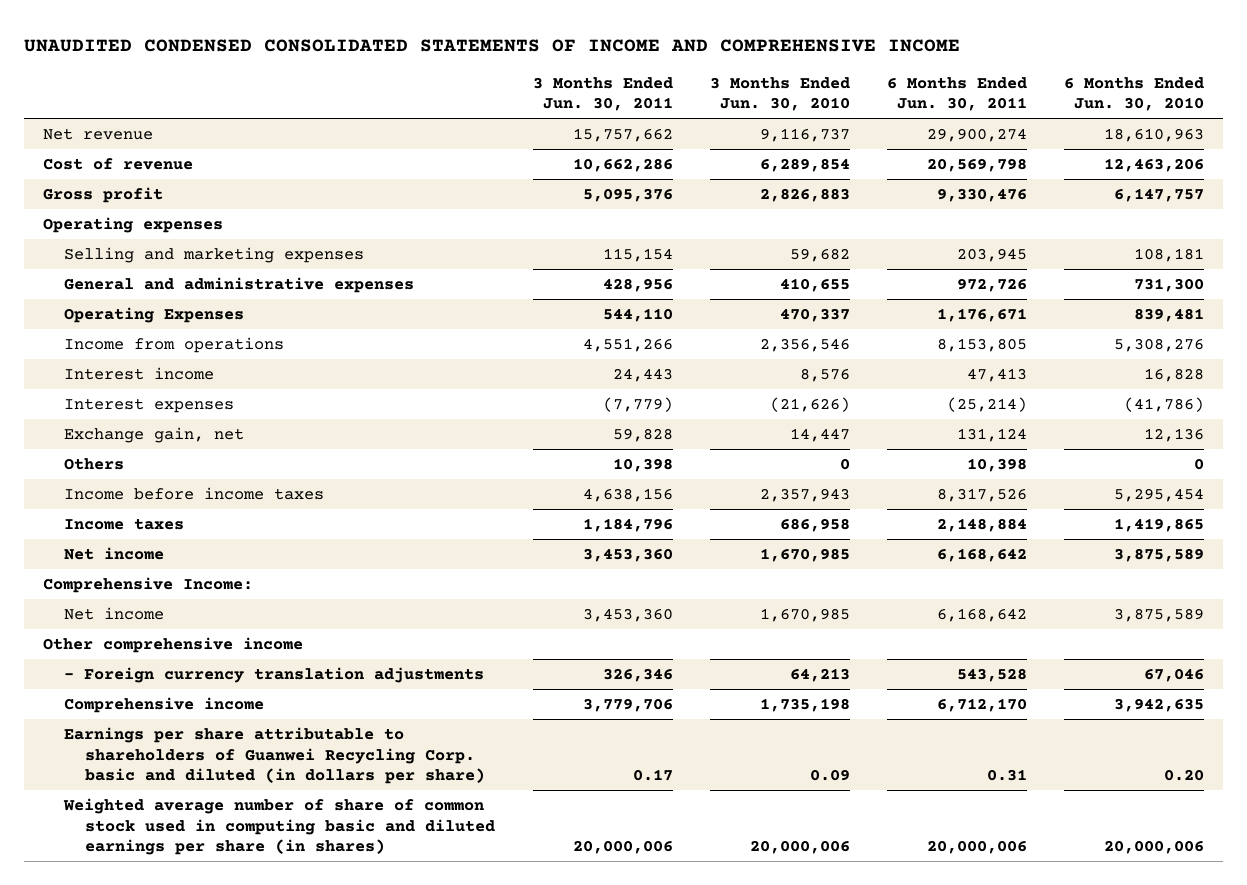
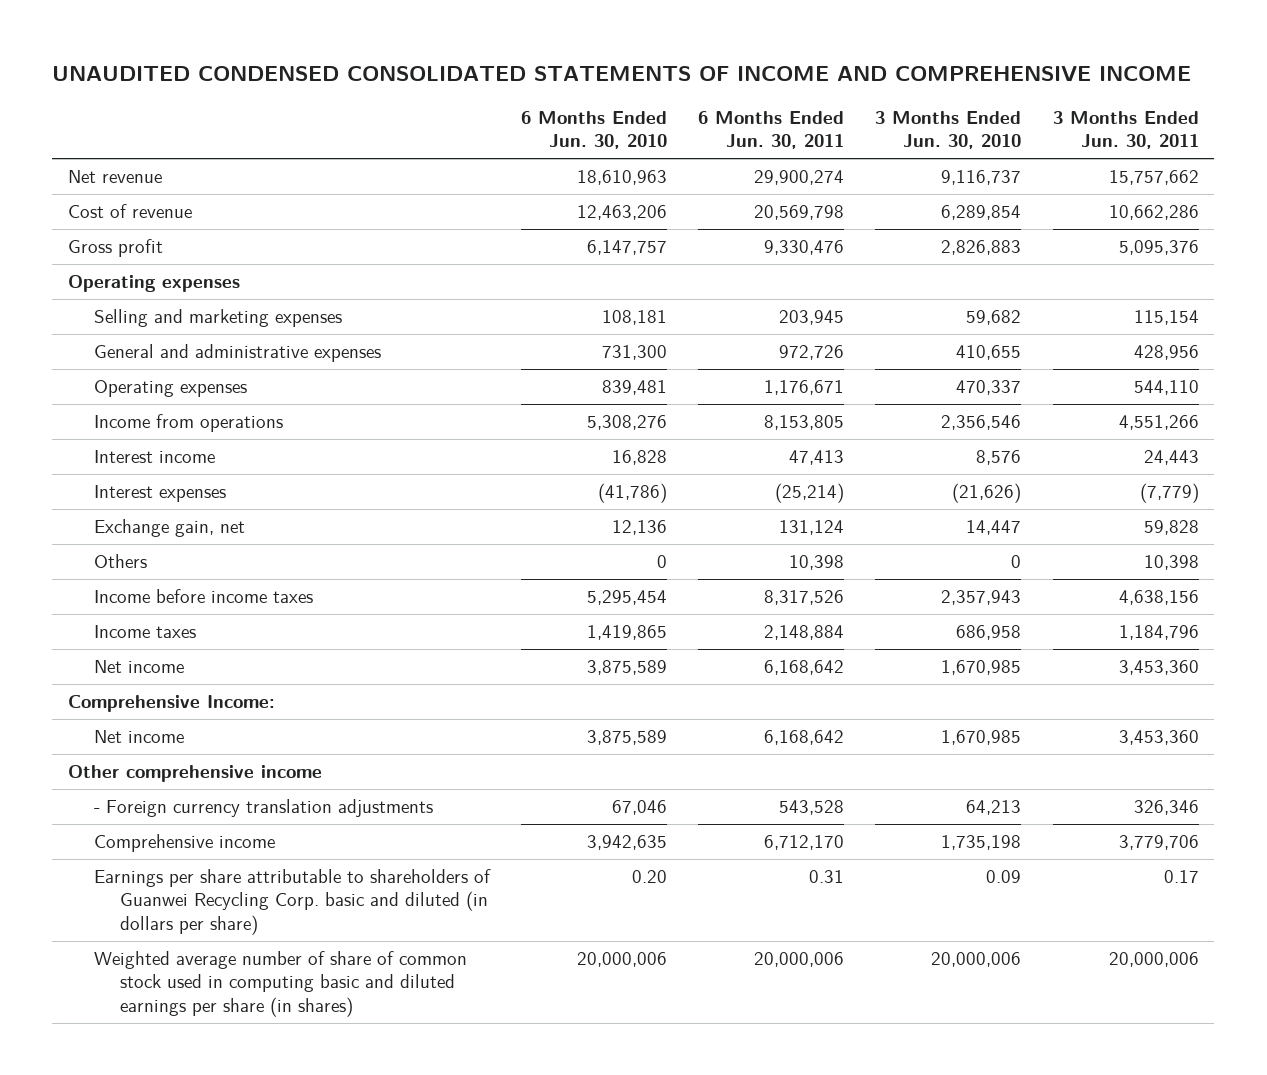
[64,307,245,324] Operating Expenses -> [94,379,248,397] Operating expenses

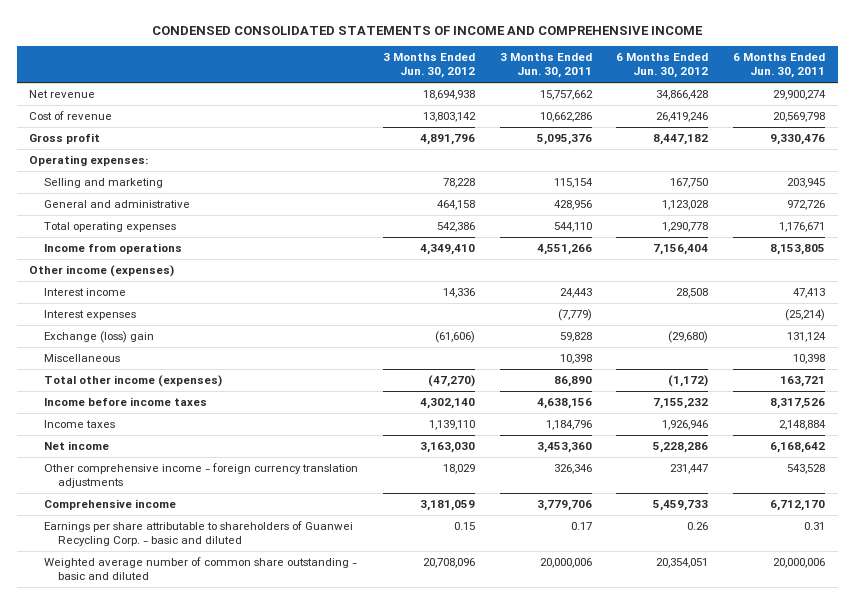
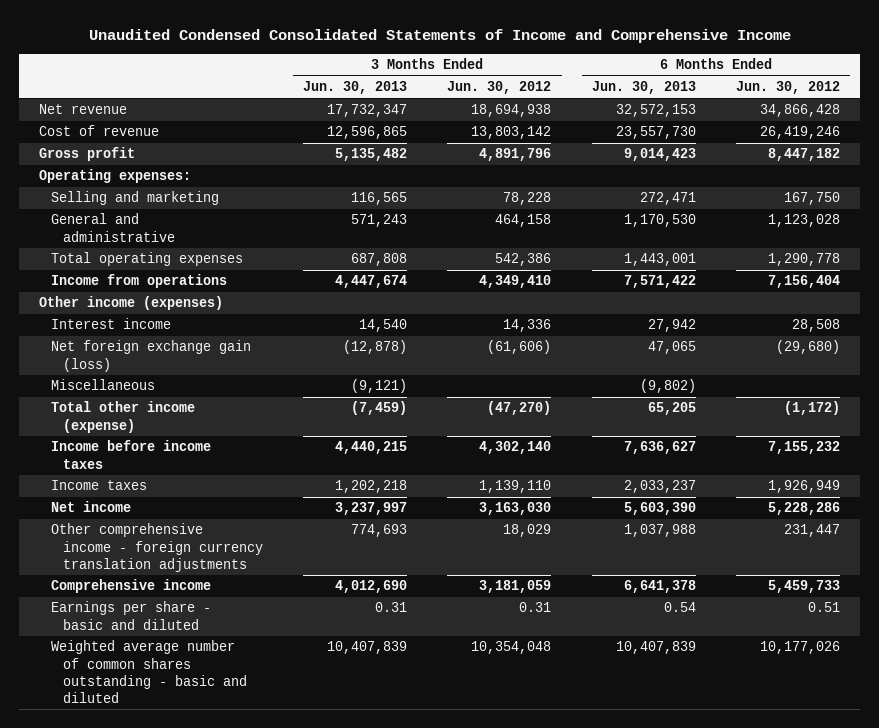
[152,25,704,35] CONDENSED CONSOLIDATED STATEMENTS OF INCOME AND COMPREHENSIVE INCOME -> [88,29,791,44] Unaudited Condensed Consolidated Statements of Income and Comprehensive Income
[499,53,592,79] 3 Months Ended Jun. 30, 2011 -> none
[733,53,826,79] 6 Months Ended Jun. 30, 2011 -> none
none -> [303,81,408,95] Jun. 30, 2013
none -> [591,81,696,95] Jun. 30, 2013
[43,310,136,321] Interest expenses -> none
[43,331,154,344] Exchange (loss) gain -> [51,340,252,372] Net foreign exchange gain (loss)
[43,375,222,388] Total other income (expenses) -> [51,401,196,433] Total other income (expense)
[662,420,709,431] 1,926,946 -> [767,480,840,494] 1,926,949
[43,521,353,547] Earnings per share attributable to shareholders of Guanwei Recycling Corp. - basic and diluted -> [51,601,212,630] Earnings per share - basic and diluted
[453,522,475,531] 0.15 -> [519,602,552,613] 0.31
[687,522,709,531] 0.26 -> [807,602,840,613] 0.51
[43,557,357,581] Weighted average number of common share outstanding - basic and diluted -> [51,640,248,703] Weighted average number of common shares outstanding - basic and diluted
[422,558,475,569] 20,708,096 -> [471,641,552,655] 10,354,048
[656,558,709,569] 20,354,051 -> [759,641,840,655] 10,177,026

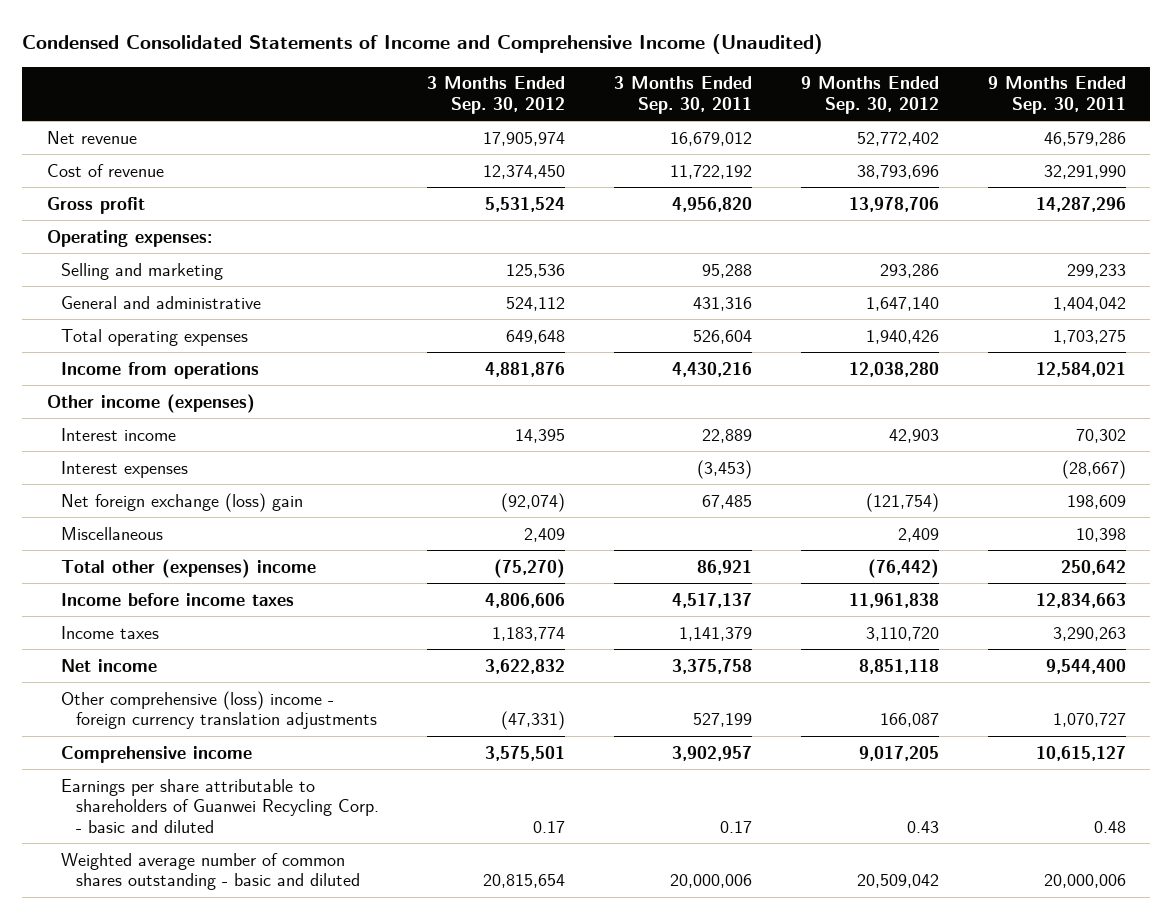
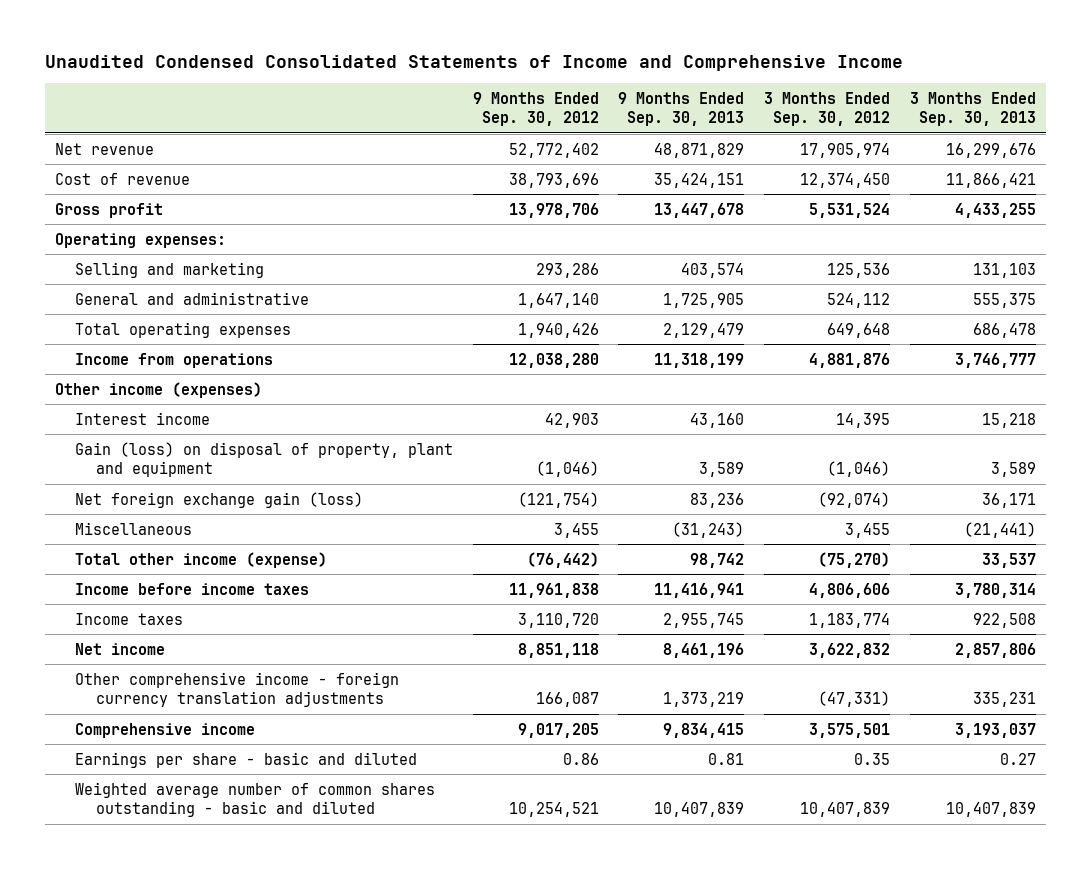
[22,34,824,55] Condensed Consolidated Statements of Income and Comprehensive Income (Unaudited) -> [44,55,903,72] Unaudited Condensed Consolidated Statements of Income and Comprehensive Income
[614,76,753,114] 3 Months Ended Sep. 30, 2011 -> none
[987,76,1126,114] 9 Months Ended Sep. 30, 2011 -> none
none -> [618,91,745,127] 9 Months Ended Sep. 30, 2013
none -> [909,91,1036,127] 3 Months Ended Sep. 30, 2013
[61,460,189,478] Interest expenses -> none
none -> [75,441,454,478] Gain (loss) on disposal of property, plant and equipment
[61,492,304,512] Net foreign exchange (loss) gain -> [75,491,364,508] Net foreign exchange gain (loss)
[524,527,566,542] 2,409 -> [845,522,891,538] 3,455
[897,527,939,542] 2,409 -> [553,522,599,538] 3,455
[61,558,317,578] Total other (expenses) income -> [75,551,328,568] Total other income (expense)
[61,690,377,730] Other comprehensive (loss) income - foreign currency translation adjustments -> [75,671,400,708] Other comprehensive income - foreign currency translation adjustments
[61,778,379,834] Earnings per share attributable to shareholders of Guanwei Recycling Corp. - basic and diluted -> [75,751,418,768] Earnings per share - basic and diluted
[533,821,566,834] 0.17 -> [854,752,891,765] 0.35
[906,821,939,834] 0.43 -> [562,752,599,765] 0.86
[483,874,566,889] 20,815,654 -> [800,802,891,818] 10,407,839
[856,874,939,889] 20,509,042 -> [508,802,599,818] 10,254,521

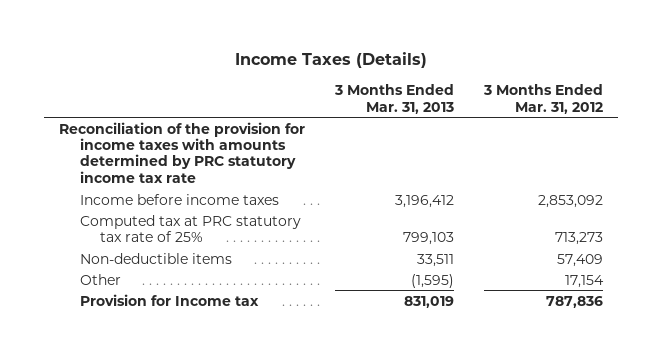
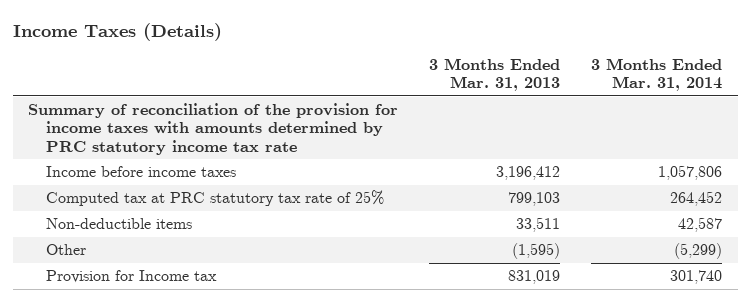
[483,84,604,114] 3 Months Ended Mar. 31, 2012 -> none
none -> [591,58,723,92] 3 Months Ended Mar. 31, 2014
[58,121,305,183] Reconciliation of the provision for income taxes with amounts determined by PRC statutory income tax rate -> [28,103,399,155] Summary of reconciliation of the provision for income taxes with amounts determined by PRC statutory income tax rate

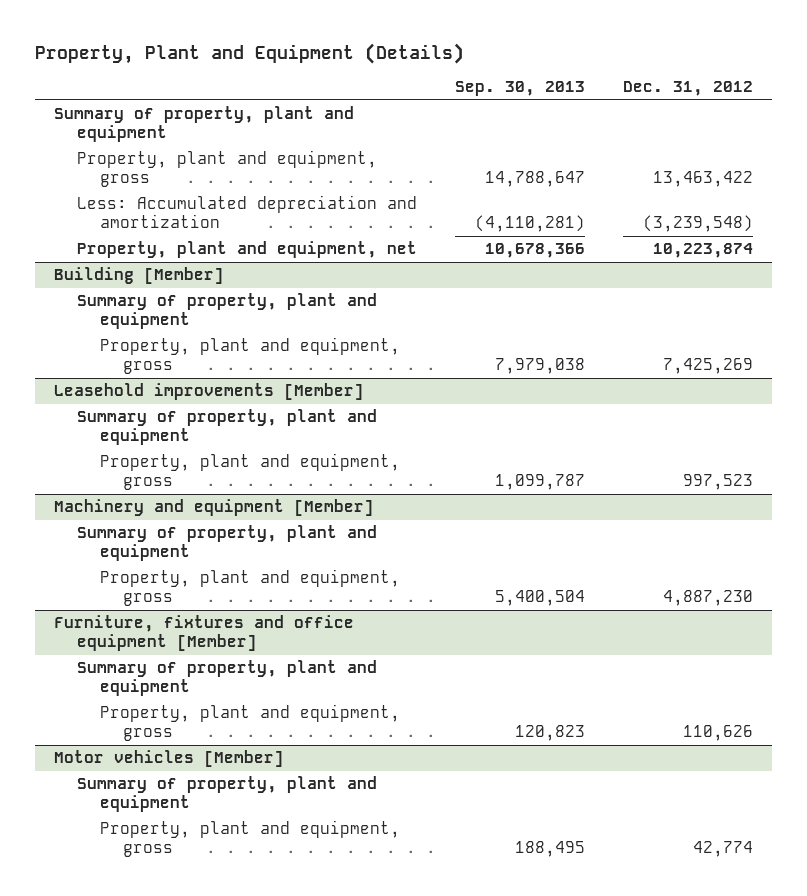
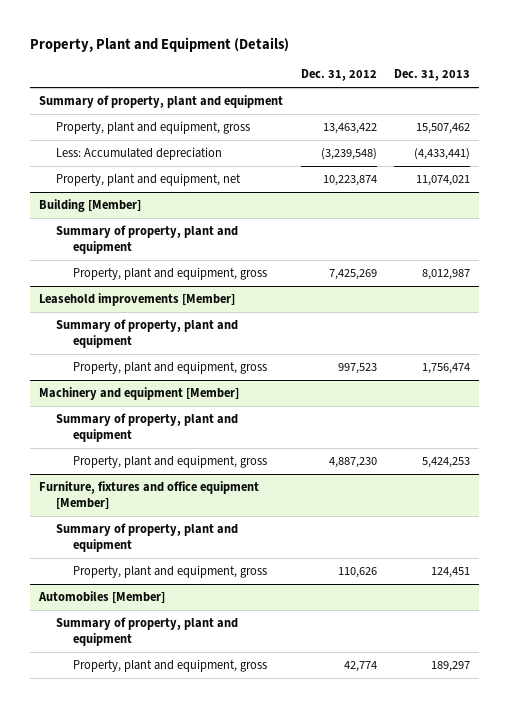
[455,81,586,97] Sep. 30, 2013 -> none
none -> [394,69,471,82] Dec. 31, 2013
[77,195,418,229] Less: Accumulated depreciation and amortization -> [55,146,222,160] Less: Accumulated depreciation
[54,750,285,768] Motor vehicles [Member] -> none
none -> [37,590,165,603] Automobiles [Member]

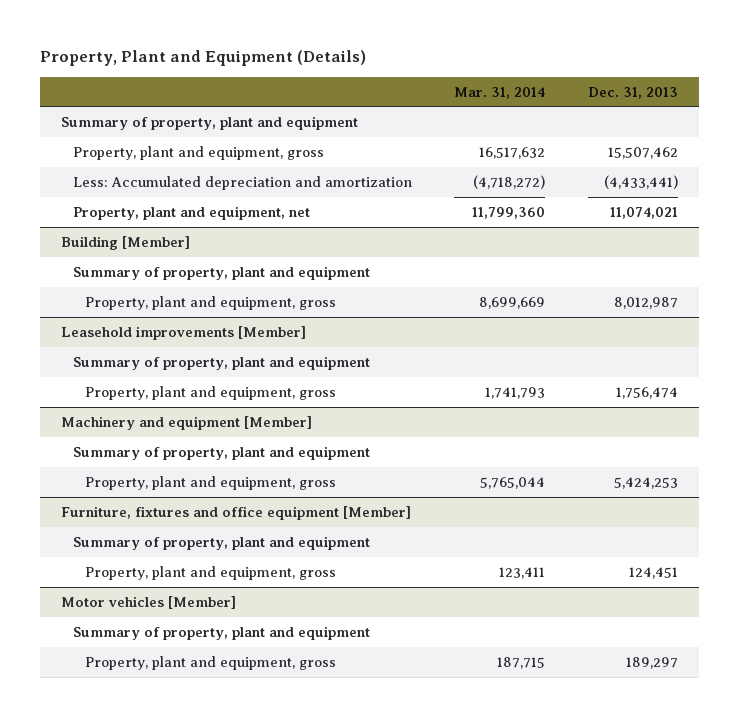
[300,69,377,82] Dec. 31, 2012 -> none
none -> [454,86,546,99] Mar. 31, 2014
[55,146,222,160] Less: Accumulated depreciation -> [72,175,412,190] Less: Accumulated depreciation and amortization
[37,590,165,603] Automobiles [Member] -> none
none -> [60,595,236,609] Motor vehicles [Member]

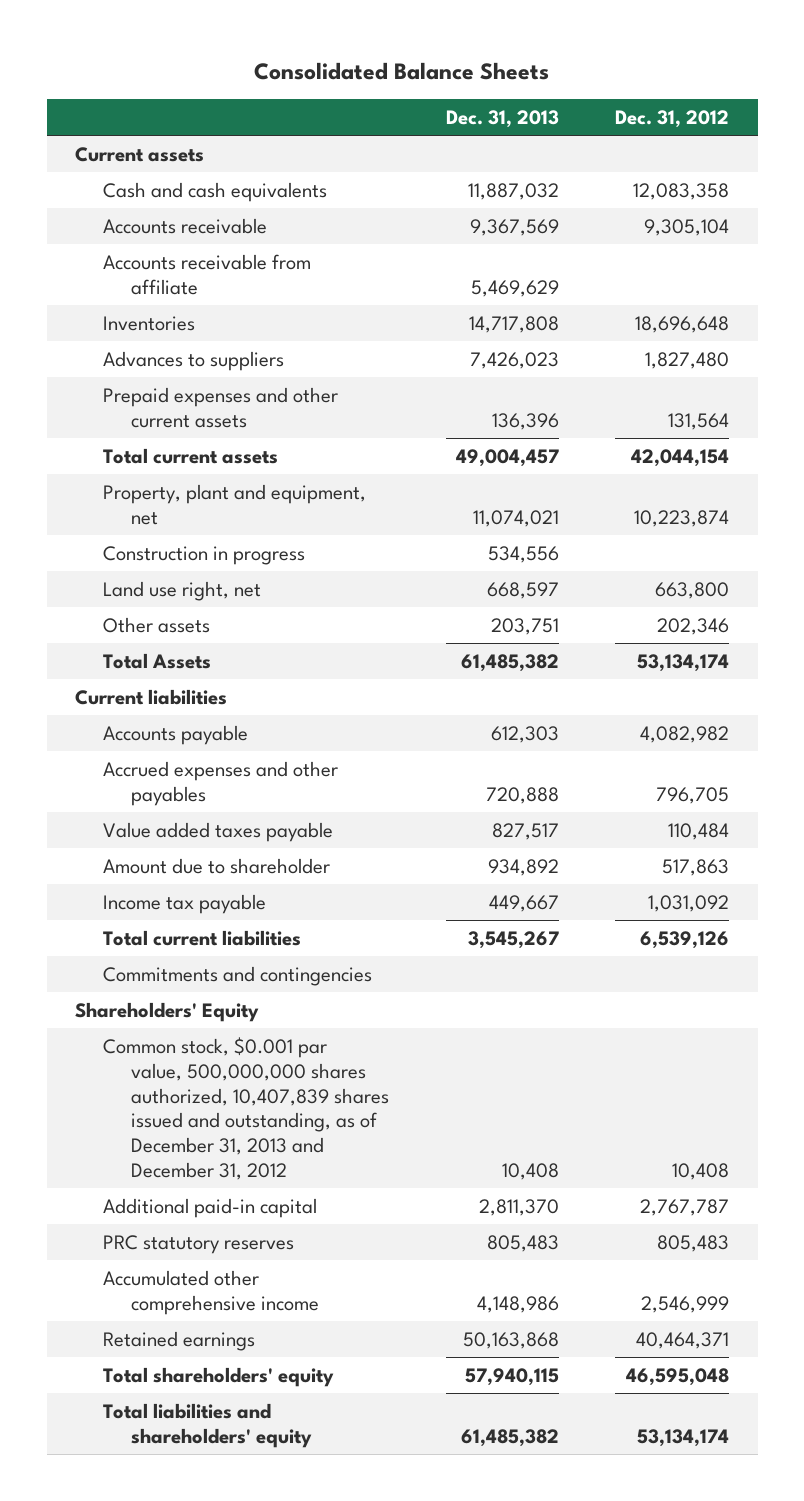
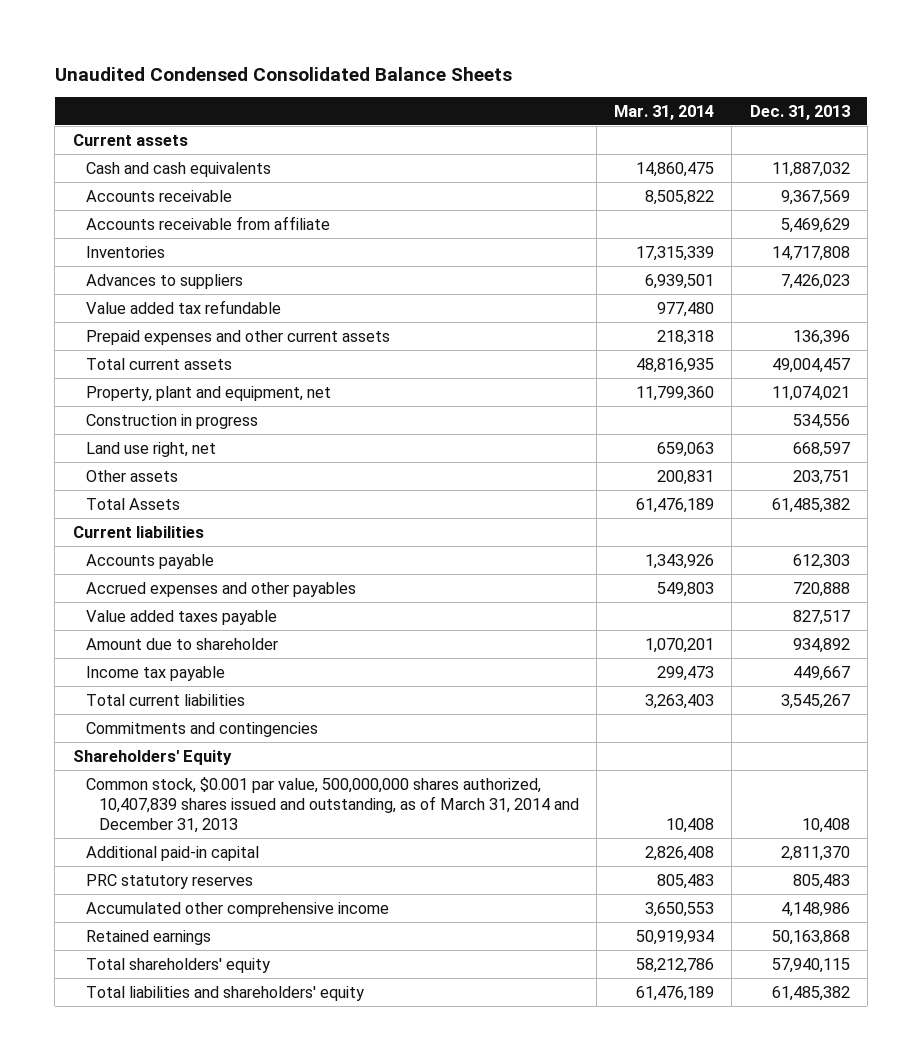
[254,61,550,80] Consolidated Balance Sheets -> [54,66,512,81] Unaudited Condensed Consolidated Balance Sheets
[615,110,730,129] Dec. 31, 2012 -> none
none -> [614,105,715,121] Mar. 31, 2014
none -> [85,299,281,314] Value added tax refundable
[103,1036,389,1181] Common stock, $0.001 par value, 500,000,000 shares authorized, 10,407,839 shares issued and outstanding, as of December 31, 2013 and December 31, 2012 -> [85,776,579,834] Common stock, $0.001 par value, 500,000,000 shares authorized, 10,407,839 shares issued and outstanding, as of March 31, 2014 and December 31, 2013

